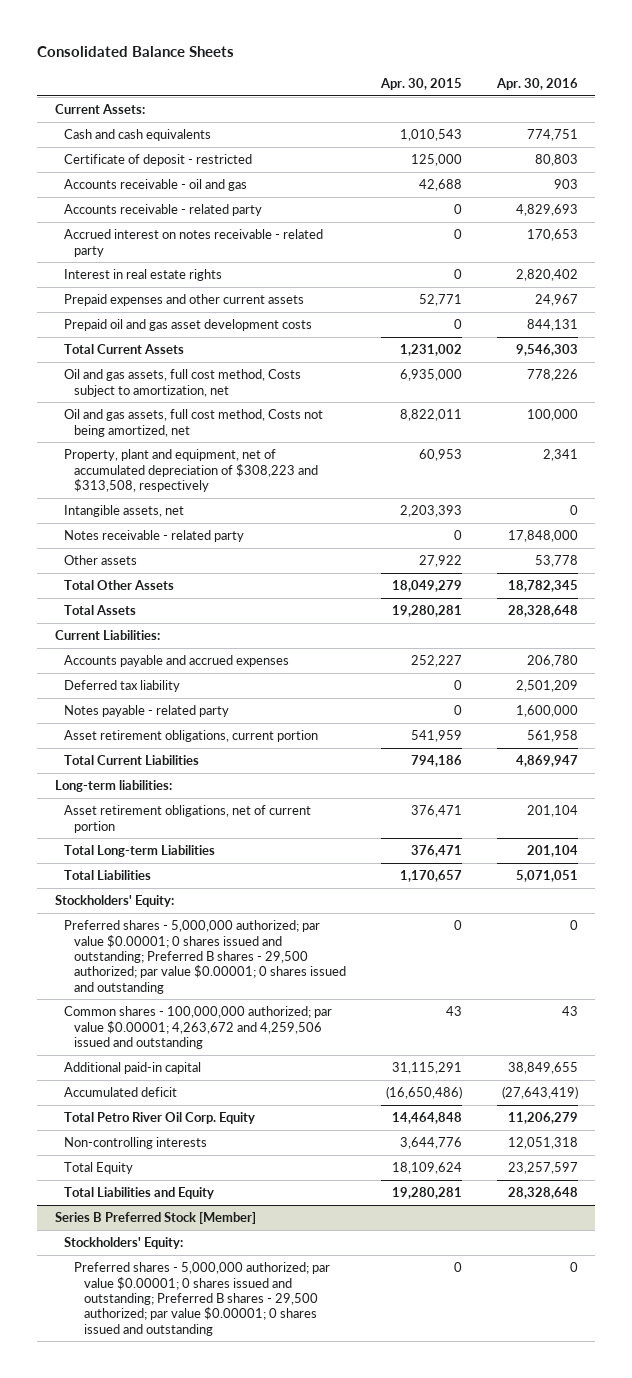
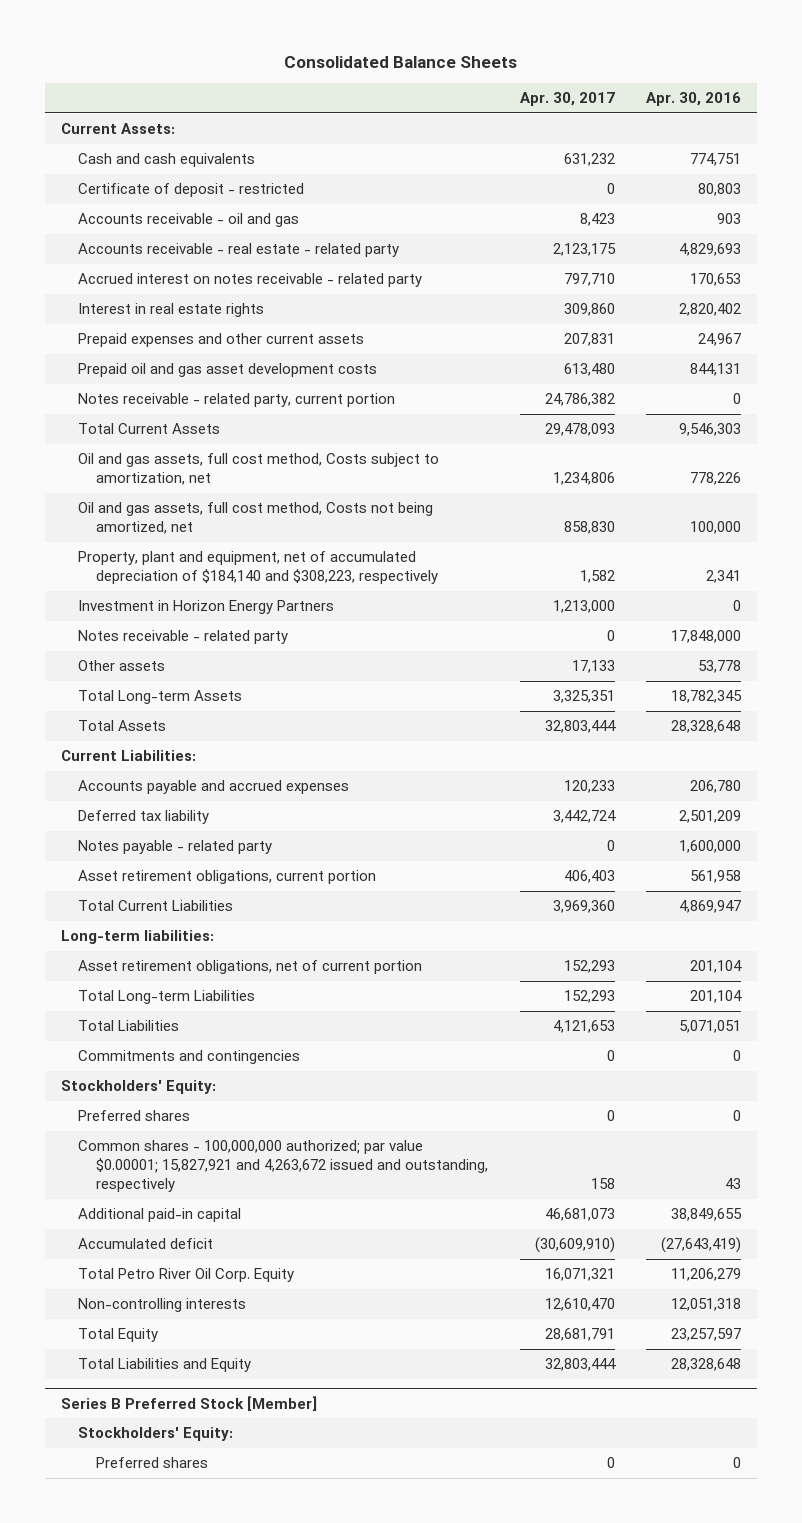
[380,77,463,90] Apr. 30, 2015 -> none
none -> [519,91,615,106] Apr. 30, 2017
[64,204,263,217] Accounts receivable - related party -> [78,243,400,258] Accounts receivable - real estate - related party
none -> [78,393,396,408] Notes receivable - related party, current portion
[64,505,185,518] Intangible assets, net -> none
[64,449,319,492] Property, plant and equipment, net of accumulated depreciation of $308,223 and $313,508, respectively -> [78,551,439,585] Property, plant and equipment, net of accumulated depreciation of $184,140 and $308,223, respectively
none -> [78,600,335,615] Investment in Horizon Energy Partners
[64,580,175,591] Total Other Assets -> [78,690,243,705] Total Long-term Assets
none -> [78,1050,301,1065] Commitments and contingencies
[64,920,347,994] Preferred shares - 5,000,000 authorized; par value $0.00001; 0 shares issued and outstanding; Preferred B shares - 29,500 authorized; par value $0.00001; 0 shares issued and outstanding -> [78,1110,191,1122] Preferred shares
[64,1006,333,1049] Common shares - 100,000,000 authorized; par value $0.00001; 4,263,672 and 4,259,506 issued and outstanding -> [78,1140,489,1193] Common shares - 100,000,000 authorized; par value $0.00001; 15,827,921 and 4,263,672 issued and outstanding, respectively
[74,1262,331,1336] Preferred shares - 5,000,000 authorized; par value $0.00001; 0 shares issued and outstanding; Preferred B shares - 29,500 authorized; par value $0.00001; 0 shares issued and outstanding -> [96,1457,209,1469] Preferred shares

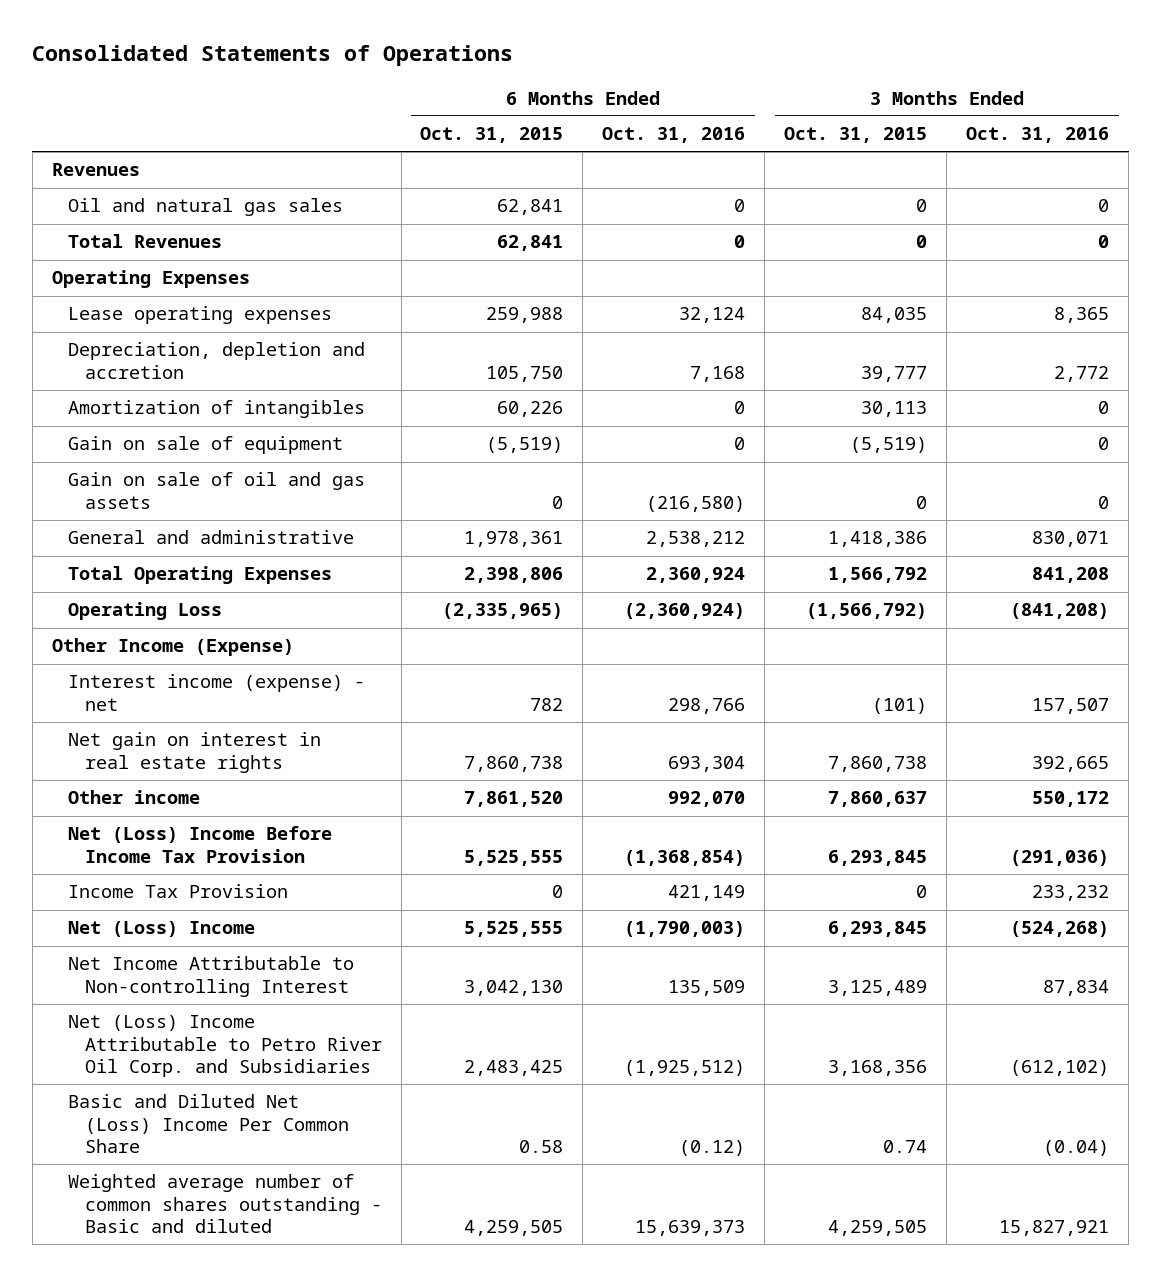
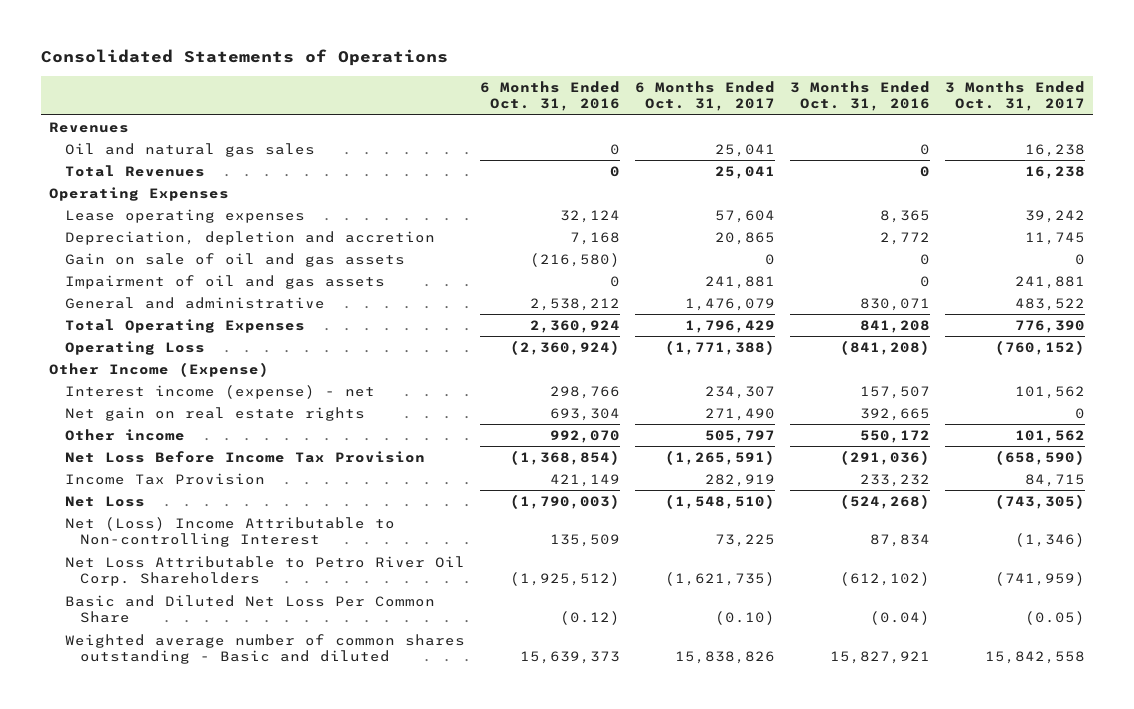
[420,127,564,144] Oct. 31, 2015 -> none
[784,127,928,144] Oct. 31, 2015 -> none
none -> [634,80,775,112] 6 Months Ended Oct. 31, 2017
none -> [945,80,1086,112] 3 Months Ended Oct. 31, 2017
[68,400,366,419] Amortization of intangibles -> none
[68,436,344,455] Gain on sale of equipment -> none
none -> [64,274,385,289] Impairment of oil and gas assets
[68,732,322,773] Net gain on interest in real estate rights -> [64,406,365,421] Net gain on real estate rights
[68,826,333,863] Net (Loss) Income Before Income Tax Provision -> [64,450,425,463] Net Loss Before Income Tax Provision
[68,921,256,938] Net (Loss) Income -> [64,495,145,507] Net Loss
[68,956,355,997] Net Income Attributable to Non-controlling Interest -> [64,516,395,548] Net (Loss) Income Attributable to Non-controlling Interest
[68,1015,382,1077] Net (Loss) Income Attributable to Petro River Oil Corp. and Subsidiaries -> [64,555,465,587] Net Loss Attributable to Petro River Oil Corp. Shareholders
[68,1094,349,1153] Basic and Diluted Net (Loss) Income Per Common Share -> [64,594,435,624] Basic and Diluted Net Loss Per Common Share

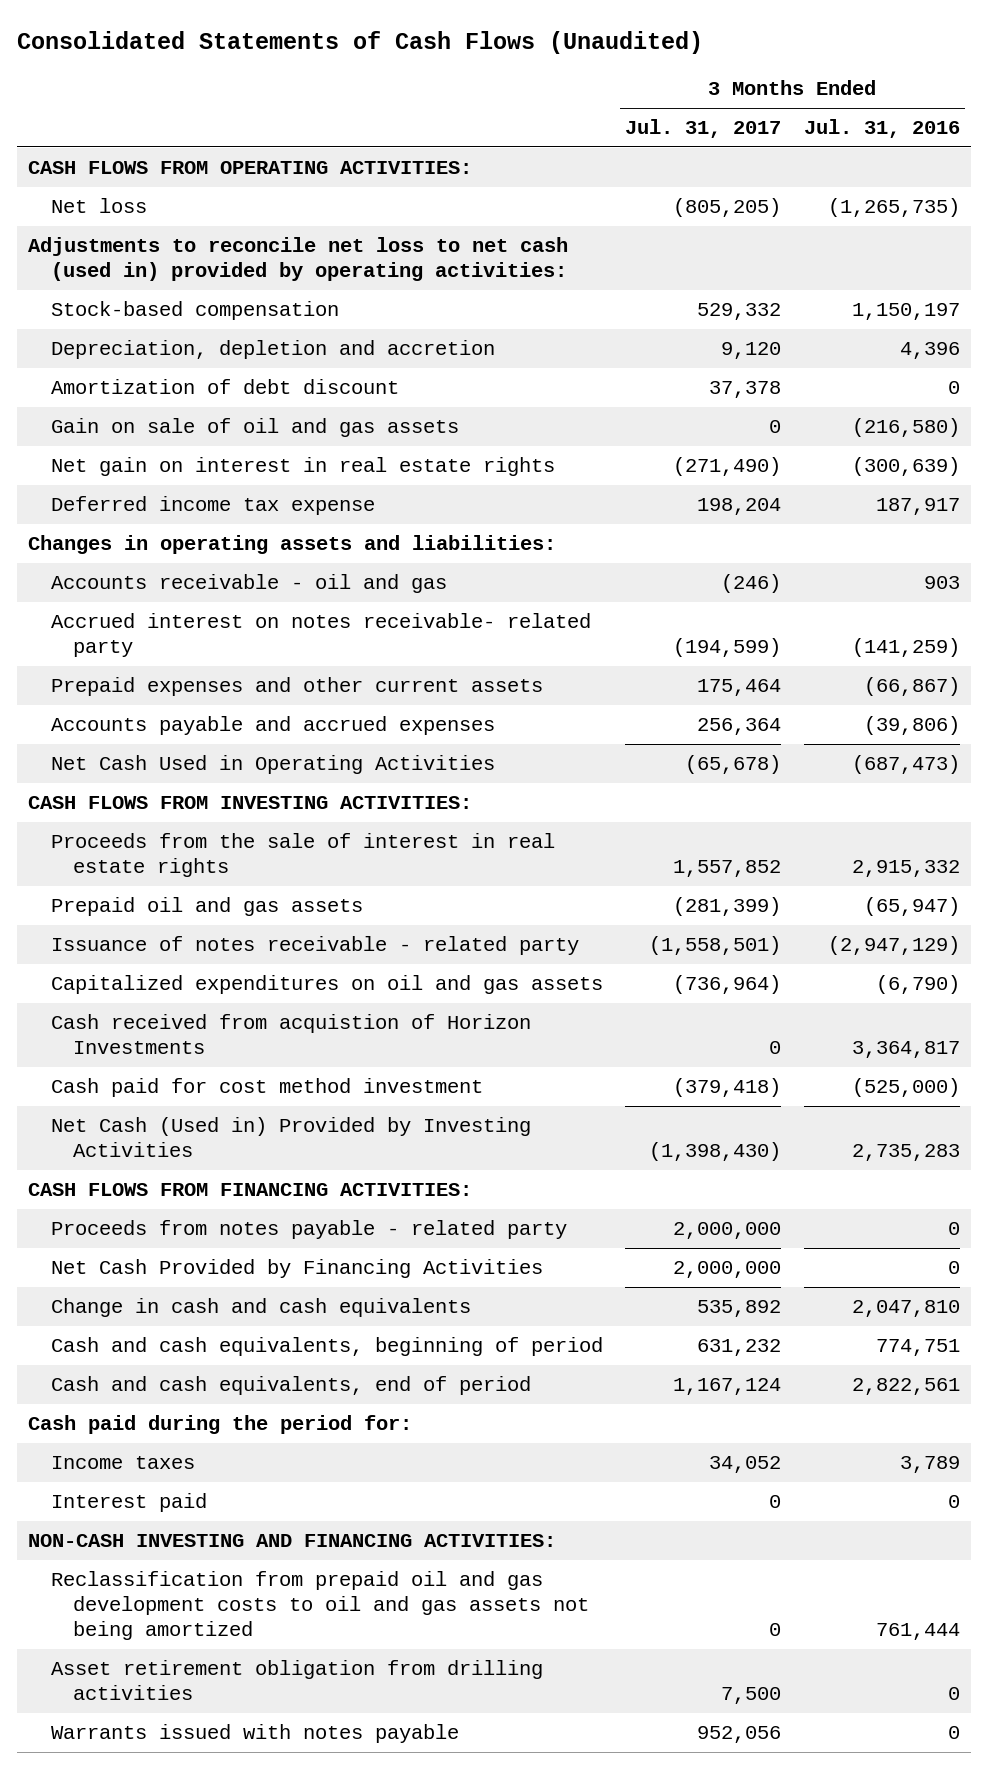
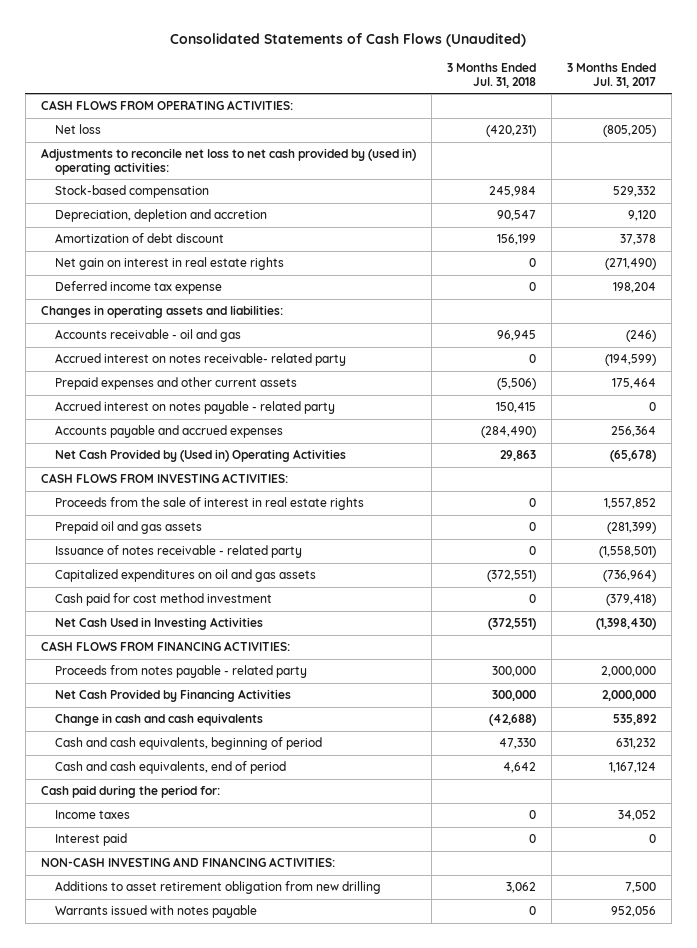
[803,119,960,139] Jul. 31, 2016 -> none
none -> [446,63,536,88] 3 Months Ended Jul. 31, 2018
[28,237,569,282] Adjustments to reconcile net loss to net cash (used in) provided by operating activities: -> [40,148,416,175] Adjustments to reconcile net loss to net cash provided by (used in) operating activities:
[50,418,459,438] Gain on sale of oil and gas assets -> none
none -> [55,401,336,415] Accrued interest on notes payable - related party
[50,755,495,775] Net Cash Used in Operating Activities -> [55,449,347,463] Net Cash Provided by (Used in) Operating Activities
[50,1014,531,1055] Cash received from acquistion of Horizon Investments -> none
[50,1117,531,1158] Net Cash (Used in) Provided by Investing Activities -> [55,617,264,631] Net Cash Used in Investing Activities
[50,1571,590,1641] Reclassification from prepaid oil and gas development costs to oil and gas assets not being amortized -> none
[50,1660,543,1701] Asset retirement obligation from drilling activities -> [55,881,382,895] Additions to asset retirement obligation from new drilling

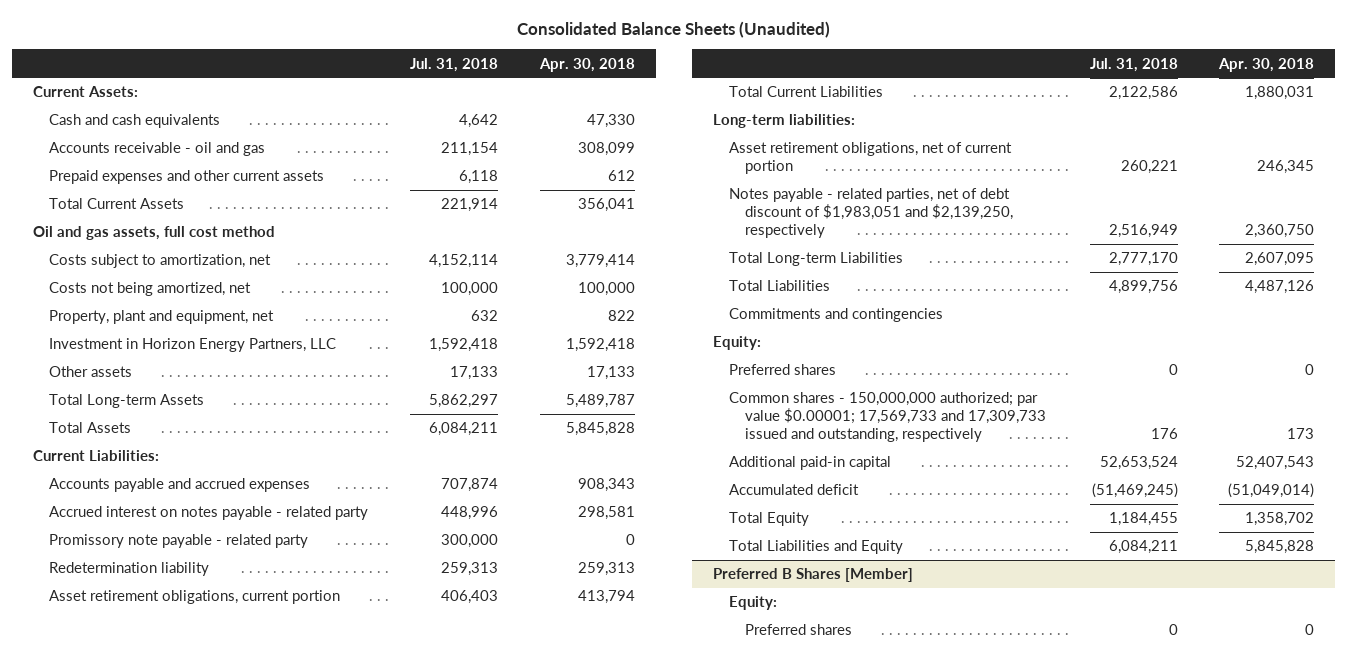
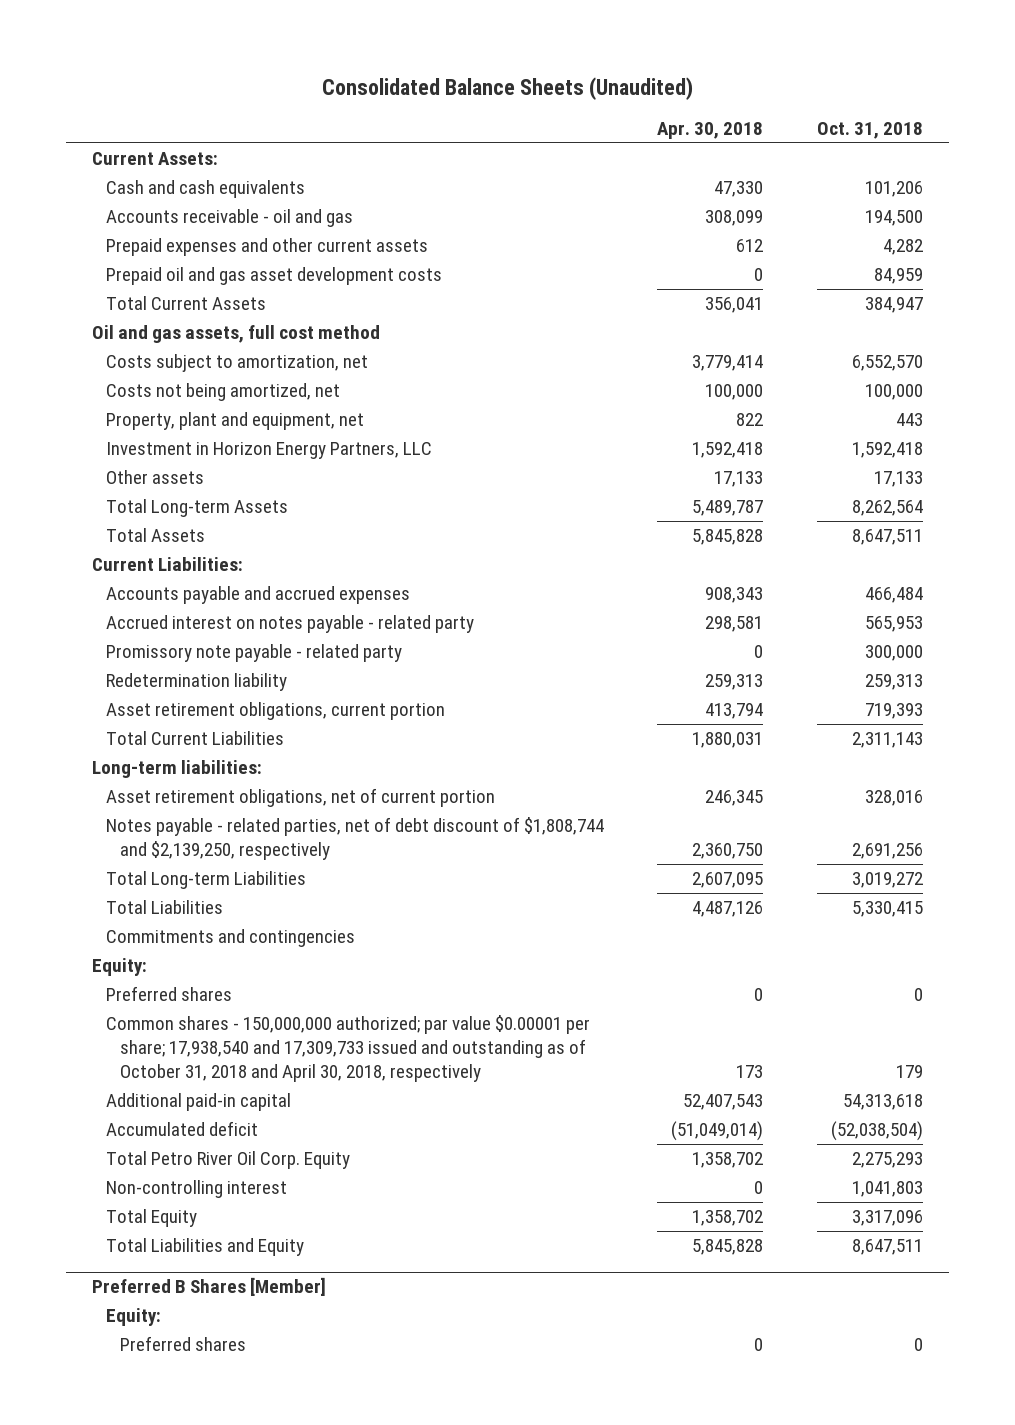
[409,57,498,72] Jul. 31, 2018 -> none
none -> [816,122,923,140] Oct. 31, 2018
none -> [106,267,443,286] Prepaid oil and gas asset development costs
[728,188,1013,239] Notes payable - related parties, net of debt discount of $1,983,051 and $2,139,250, respectively -> [106,817,605,861] Notes payable - related parties, net of debt discount of $1,808,744 and $2,139,250, respectively
[728,392,1046,443] Common shares - 150,000,000 authorized; par value $0.00001; 17,569,733 and 17,309,733 issued and outstanding, respectively -> [106,1015,591,1083] Common shares - 150,000,000 authorized; par value $0.00001 per share; 17,938,540 and 17,309,733 issued and outstanding as of October 31, 2018 and April 30, 2018, respectively
none -> [106,1151,351,1170] Total Petro River Oil Corp. Equity
none -> [106,1180,288,1199] Non-controlling interest

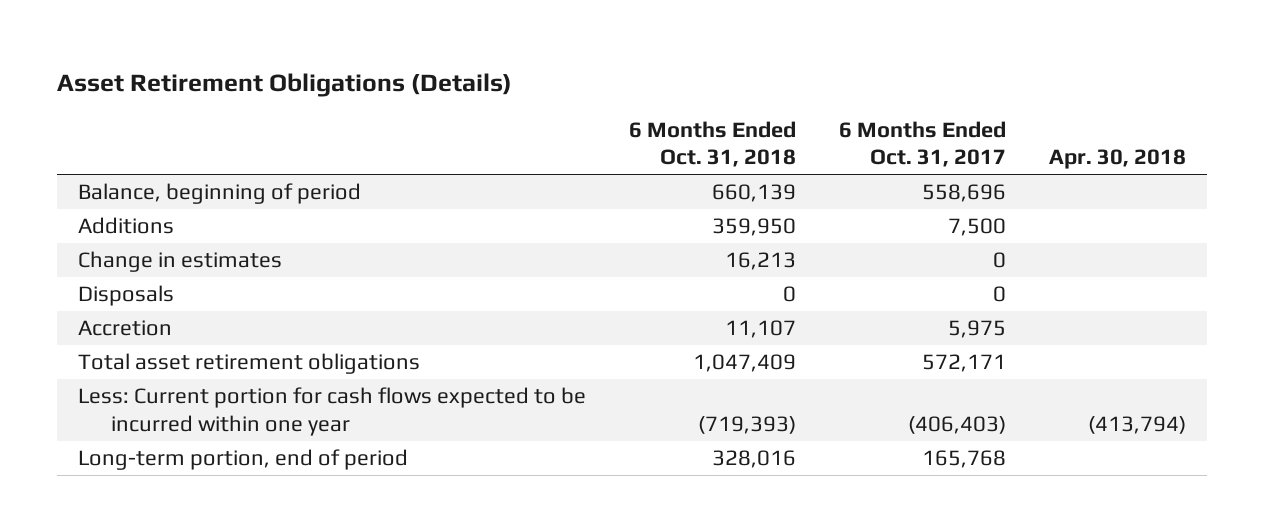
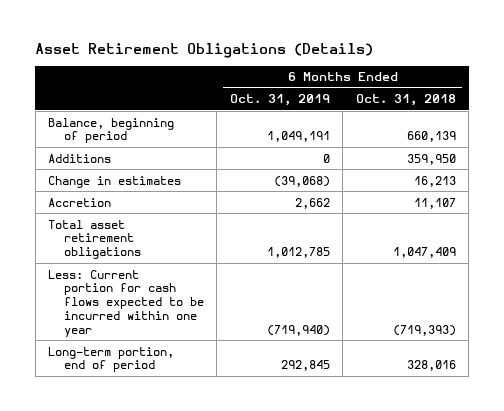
[838,120,1006,168] 6 Months Ended Oct. 31, 2017 -> none
[1048,149,1186,170] Apr. 30, 2018 -> none
none -> [229,94,330,107] Oct. 31, 2019
[78,285,175,307] Disposals -> none

